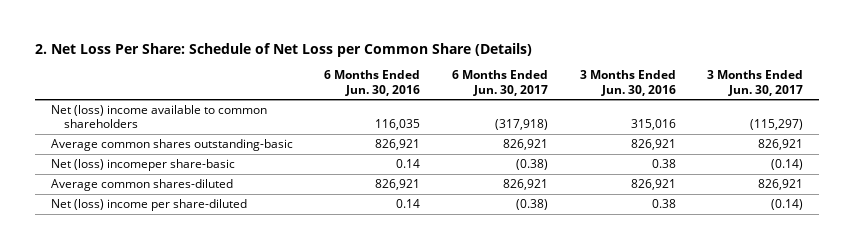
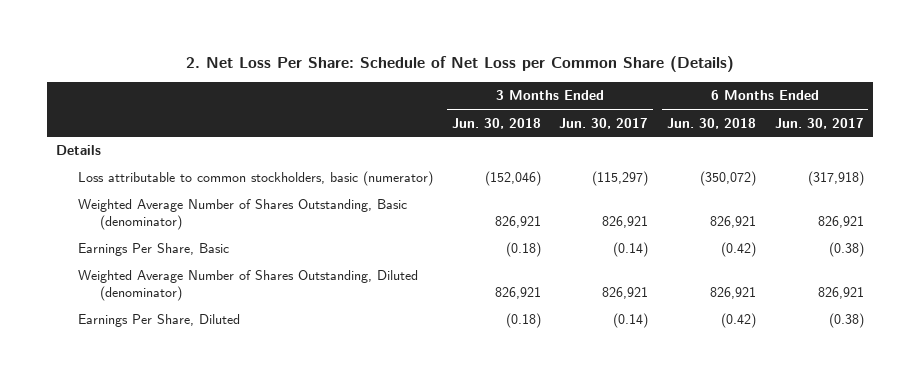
[324,70,421,96] 6 Months Ended Jun. 30, 2016 -> none
[579,70,676,96] 3 Months Ended Jun. 30, 2016 -> none
none -> [451,117,541,129] Jun. 30, 2018
none -> [666,117,756,129] Jun. 30, 2018
none -> [56,145,102,156] Details
[50,105,267,129] Net (loss) income available to common shareholders -> [78,171,434,187] Loss attributable to common stockholders, basic (numerator)
[50,139,293,152] Average common shares outstanding-basic -> [78,199,408,231] Weighted Average Number of Shares Outstanding, Basic (denominator)
[50,159,235,172] Net (loss) incomeper share-basic -> [78,243,230,257] Earnings Per Share, Basic
[50,179,233,192] Average common shares-diluted -> [78,270,419,302] Weighted Average Number of Shares Outstanding, Diluted (denominator)
[50,199,247,212] Net (loss) income per share-diluted -> [78,314,241,328] Earnings Per Share, Diluted

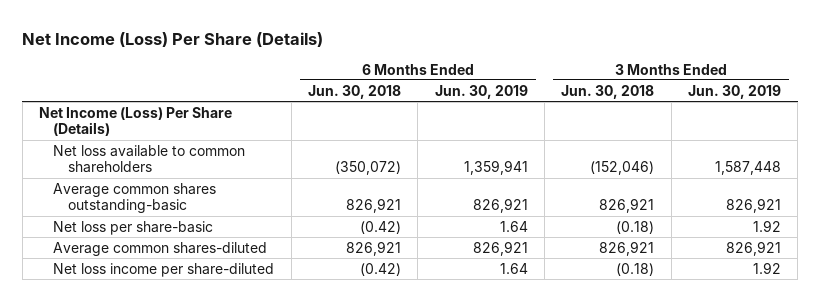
[185,56,734,73] 2. Net Loss Per Share: Schedule of Net Loss per Common Share (Details) -> [22,31,324,47] Net Income (Loss) Per Share (Details)
[559,117,649,129] Jun. 30, 2017 -> none
[774,117,864,129] Jun. 30, 2017 -> none
none -> [434,84,528,99] Jun. 30, 2019
none -> [687,84,781,99] Jun. 30, 2019
[56,145,102,156] Details -> [39,106,233,137] Net Income (Loss) Per Share (Details)
[78,171,434,187] Loss attributable to common stockholders, basic (numerator) -> [53,144,246,174] Net loss available to common shareholders
[78,199,408,231] Weighted Average Number of Shares Outstanding, Basic (denominator) -> [53,182,217,214] Average common shares outstanding-basic
[78,243,230,257] Earnings Per Share, Basic -> [53,220,214,235] Net loss per share-basic
[78,270,419,302] Weighted Average Number of Shares Outstanding, Diluted (denominator) -> [53,241,268,256] Average common shares-diluted
[78,314,241,328] Earnings Per Share, Diluted -> [53,262,275,277] Net loss income per share-diluted

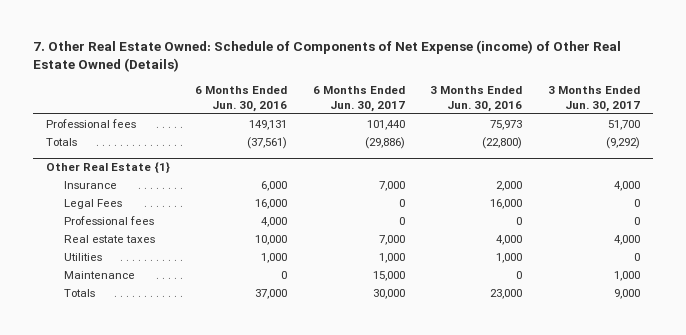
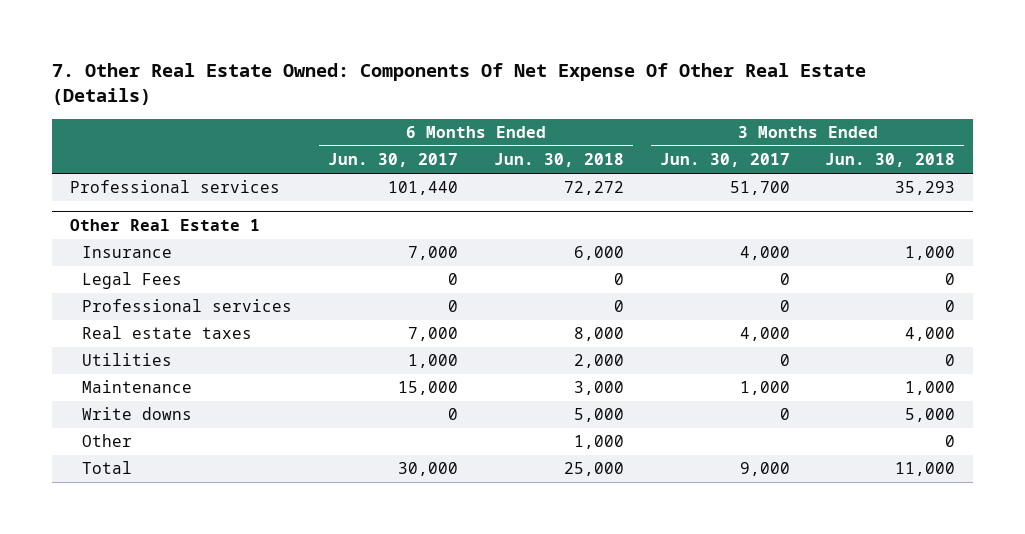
[33,40,622,73] 7. Other Real Estate Owned: Schedule of Components of Net Expense (income) of Other Real Estate Owned (Details) -> [51,63,866,106] 7. Other Real Estate Owned: Components Of Net Expense Of Other Real Estate (Details)
[195,85,288,112] 6 Months Ended Jun. 30, 2016 -> none
[430,85,523,112] 3 Months Ended Jun. 30, 2016 -> none
none -> [493,153,624,168] Jun. 30, 2018
none -> [825,153,956,168] Jun. 30, 2018
[45,138,77,147] Totals -> none
[45,119,136,129] Professional fees -> [69,180,280,194] Professional services
[45,162,170,174] Other Real Estate {1} -> [69,218,260,231] Other Real Estate 1
[64,216,155,226] Professional fees -> [82,299,293,313] Professional services
none -> [82,407,193,421] Write downs
none -> [82,434,133,448] Other
[64,289,96,298] Totals -> [82,461,133,475] Total

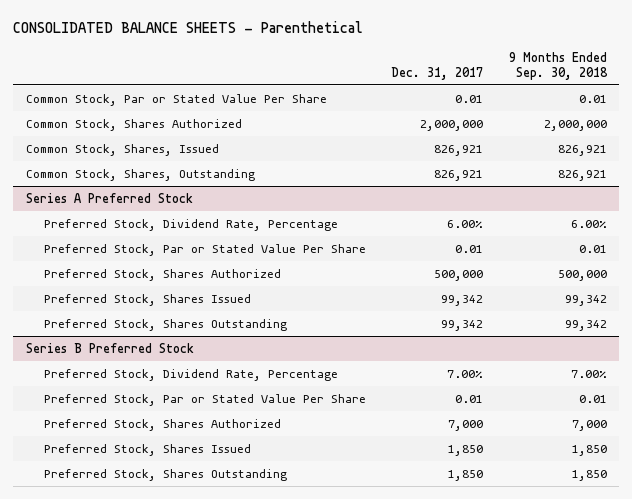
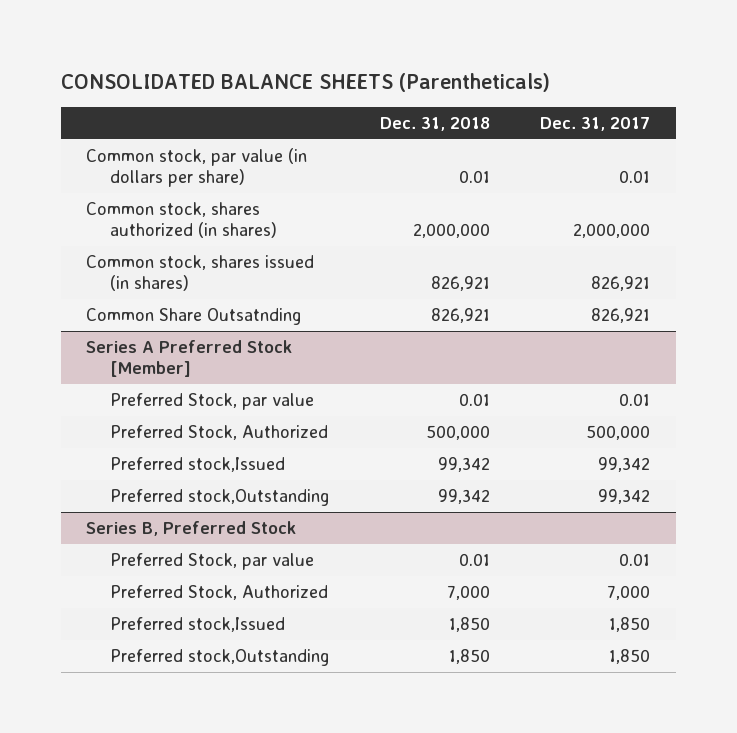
[13,20,364,33] CONSOLIDATED BALANCE SHEETS - Parenthetical -> [60,72,550,92] CONSOLIDATED BALANCE SHEETS (Parentheticals)
[508,52,608,81] 9 Months Ended Sep. 30, 2018 -> none
none -> [379,116,490,131] Dec. 31, 2018
[43,218,338,231] Preferred Stock, Dividend Rate, Percentage -> none
[43,368,338,381] Preferred Stock, Dividend Rate, Percentage -> none
[25,93,327,106] Common Stock, Par or Stated Value Per Share -> [86,148,308,187] Common stock, par value (in dollars per share)
[25,118,242,131] Common Stock, Shares Authorized -> [86,202,278,238] Common stock, shares authorized (in shares)
[25,143,219,156] Common Stock, Shares, Issued -> [86,255,315,291] Common stock, shares issued (in shares)
[25,168,255,181] Common Stock, Shares, Outstanding -> [86,308,302,326] Common Share Outsatnding
[25,192,193,203] Series A Preferred Stock -> [86,340,293,377] Series A Preferred Stock [Member]
[43,243,366,256] Preferred Stock, Par or Stated Value Per Share -> [110,393,315,411] Preferred Stock, par value
[43,268,281,281] Preferred Stock, Shares Authorized -> [110,425,329,441] Preferred Stock, Authorized
[43,293,251,306] Preferred Stock, Shares Issued -> [110,457,286,473] Preferred stock,Issued
[43,318,287,331] Preferred Stock, Shares Outstanding -> [110,489,330,507] Preferred stock,Outstanding
[25,342,194,353] Series B Preferred Stock -> [86,521,297,537] Series B, Preferred Stock
[43,393,366,406] Preferred Stock, Par or Stated Value Per Share -> [110,553,315,571] Preferred Stock, par value
[43,418,281,431] Preferred Stock, Shares Authorized -> [110,585,329,601] Preferred Stock, Authorized
[43,443,251,456] Preferred Stock, Shares Issued -> [110,617,286,633] Preferred stock,Issued
[43,468,287,481] Preferred Stock, Shares Outstanding -> [110,649,330,667] Preferred stock,Outstanding

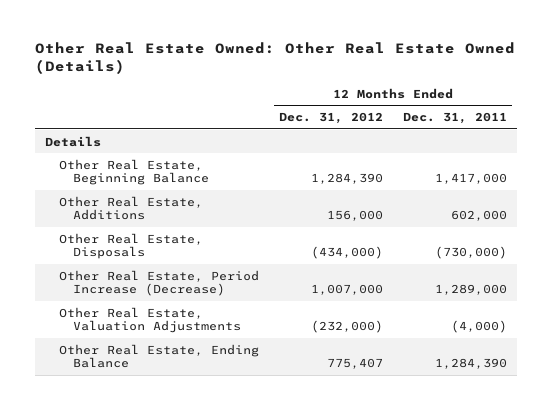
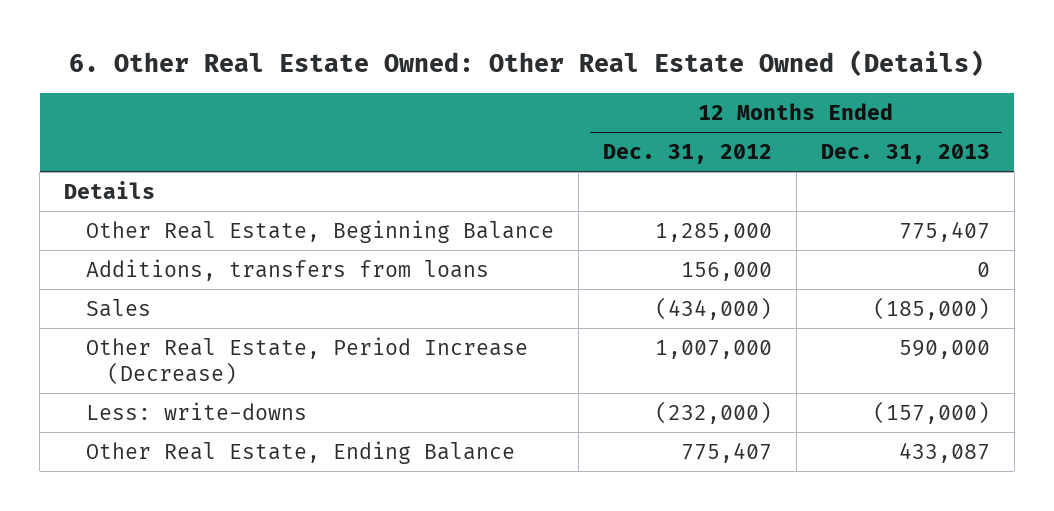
[35,42,516,75] Other Real Estate Owned: Other Real Estate Owned (Details) -> [68,50,984,77] 6. Other Real Estate Owned: Other Real Estate Owned (Details)
[402,112,507,125] Dec. 31, 2011 -> none
none -> [820,144,990,165] Dec. 31, 2013
[310,173,383,185] 1,284,390 -> [654,222,772,242] 1,285,000
[59,195,204,221] Other Real Estate, Additions -> [85,258,489,281] Additions, transfers from loans
[59,232,204,260] Other Real Estate, Disposals -> [85,298,151,317] Sales
[59,306,242,334] Other Real Estate, Valuation Adjustments -> [85,401,307,420] Less: write-downs

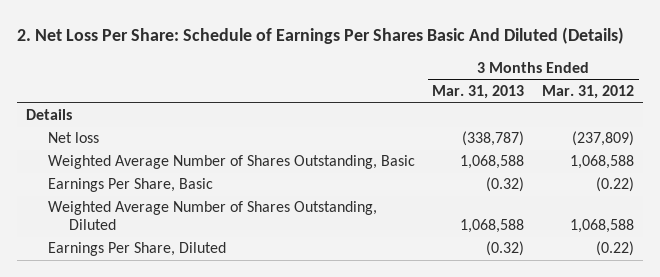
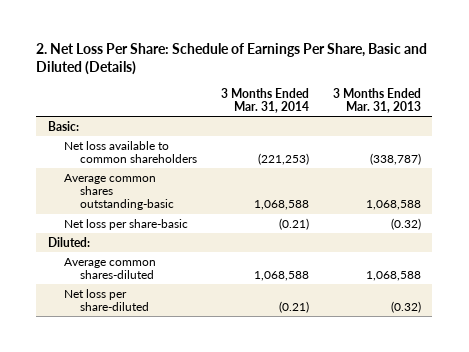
[17,27,625,45] 2. Net Loss Per Share: Schedule of Earnings Per Shares Basic And Diluted (Details) -> [36,43,428,76] 2. Net Loss Per Share: Schedule of Earnings Per Share, Basic and Diluted (Details)
[542,85,635,100] Mar. 31, 2012 -> none
none -> [220,87,309,114] 3 Months Ended Mar. 31, 2014
[26,109,73,121] Details -> none
none -> [48,120,80,131] Basic:
[47,132,99,144] Net loss -> [64,140,198,163] Net loss available to common shareholders
[47,155,415,170] Weighted Average Number of Shares Outstanding, Basic -> [64,173,175,211] Average common shares outstanding-basic
[47,178,213,193] Earnings Per Share, Basic -> [64,218,189,230] Net loss per share-basic
none -> [48,236,91,247] Diluted:
[47,201,377,231] Weighted Average Number of Shares Outstanding, Diluted -> [64,257,157,279] Average common shares-diluted
[47,242,226,257] Earnings Per Share, Diluted -> [64,288,150,311] Net loss per share-diluted

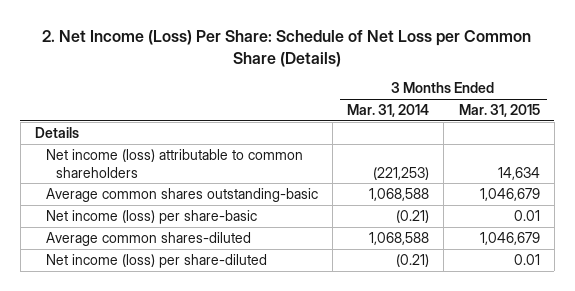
[36,43,428,76] 2. Net Loss Per Share: Schedule of Earnings Per Share, Basic and Diluted (Details) -> [42,30,532,67] 2. Net Income (Loss) Per Share: Schedule of Net Loss per Common Share (Details)
[332,87,421,114] 3 Months Ended Mar. 31, 2013 -> none
none -> [458,103,540,117] Mar. 31, 2015
[48,120,80,131] Basic: -> none
none -> [35,126,80,138] Details
[64,140,198,163] Net loss available to common shareholders -> [45,148,303,178] Net income (loss) attributable to common shareholders
[48,236,91,247] Diluted: -> none
[64,218,189,230] Net loss per share-basic -> [45,209,257,224] Net income (loss) per share-basic
[64,288,150,311] Net loss per share-diluted -> [45,253,267,268] Net income (loss) per share-diluted

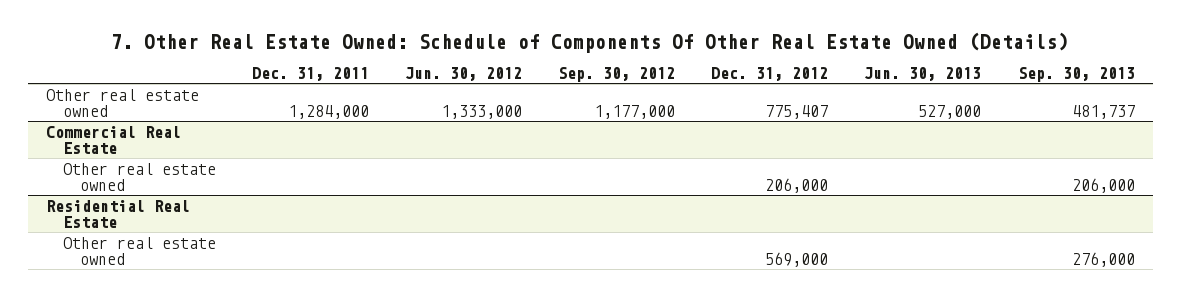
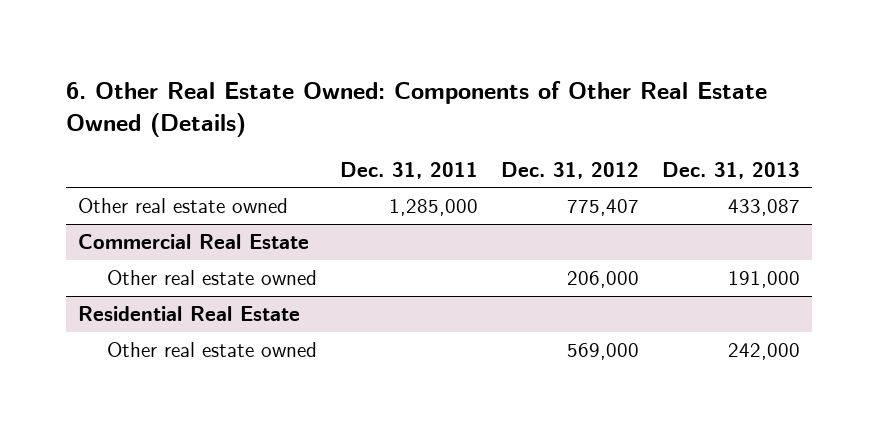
[111,31,1069,53] 7. Other Real Estate Owned: Schedule of Components Of Other Real Estate Owned (Details) -> [66,80,768,138] 6. Other Real Estate Owned: Components of Other Real Estate Owned (Details)
[405,67,523,82] Jun. 30, 2012 -> none
[558,67,676,83] Sep. 30, 2012 -> none
[864,67,982,82] Jun. 30, 2013 -> none
[1017,67,1135,83] Sep. 30, 2013 -> none
none -> [662,161,801,179] Dec. 31, 2013
[287,105,369,120] 1,284,000 -> [389,199,479,217] 1,285,000

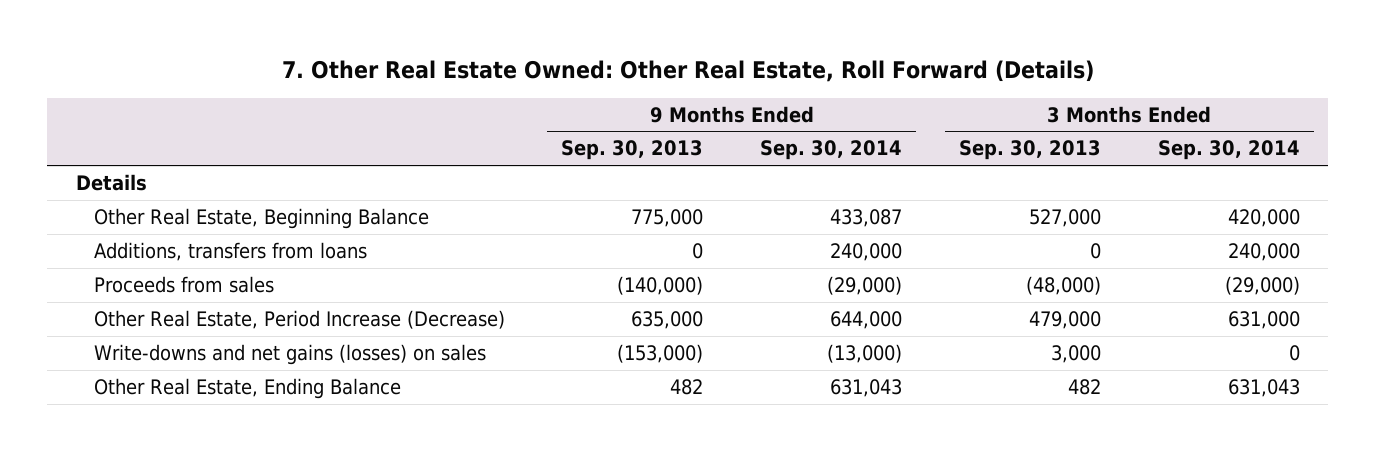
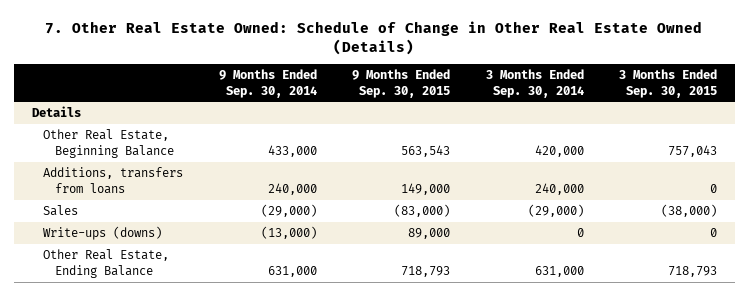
[281,59,1094,82] 7. Other Real Estate Owned: Other Real Estate, Roll Forward (Details) -> [45,20,703,55] 7. Other Real Estate Owned: Schedule of Change in Other Real Estate Owned (Details)
[561,140,704,161] Sep. 30, 2013 -> none
[958,140,1101,161] Sep. 30, 2013 -> none
none -> [352,68,451,98] 9 Months Ended Sep. 30, 2015
none -> [619,68,718,98] 3 Months Ended Sep. 30, 2015
[830,209,903,228] 433,087 -> [267,145,317,158] 433,000
[93,310,505,330] Other Real Estate, Period Increase (Decrease) -> none
[93,276,274,294] Proceeds from sales -> [43,205,79,217] Sales
[93,344,486,366] Write-downs and net gains (losses) on sales -> [43,226,163,241] Write-ups (downs)
[830,379,903,398] 631,043 -> [267,266,317,278] 631,000
[1227,379,1300,398] 631,043 -> [534,266,584,278] 631,000

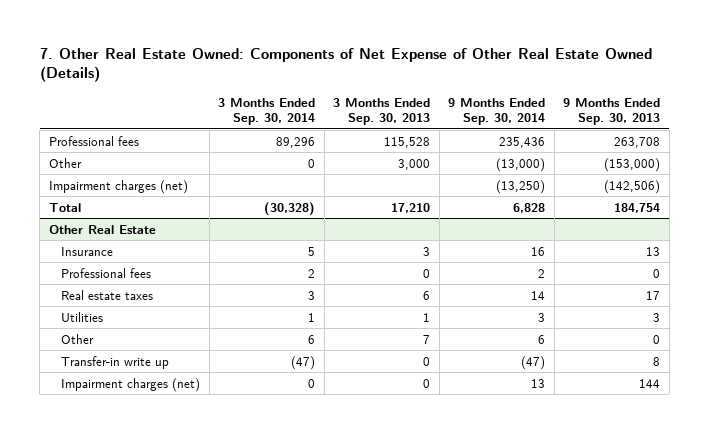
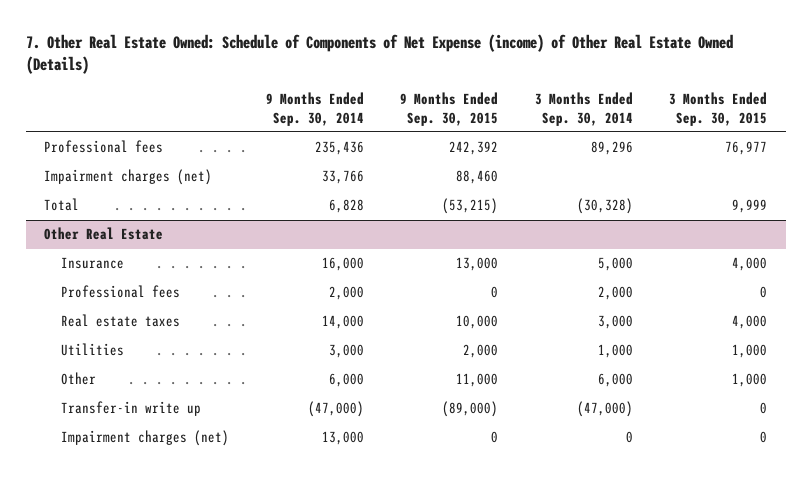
[39,47,652,83] 7. Other Real Estate Owned: Components of Net Expense of Other Real Estate Owned (Details) -> [25,33,733,75] 7. Other Real Estate Owned: Schedule of Components of Net Expense (income) of Other Real Estate Owned (Details)
[333,97,431,126] 3 Months Ended Sep. 30, 2013 -> none
[563,97,661,126] 9 Months Ended Sep. 30, 2013 -> none
none -> [400,92,499,126] 9 Months Ended Sep. 30, 2015
none -> [669,92,768,126] 3 Months Ended Sep. 30, 2015
[48,157,82,168] Other -> none
[496,179,546,194] (13,250) -> [321,170,364,185] 33,766
[308,246,316,256] 5 -> [597,257,633,272] 5,000
[531,246,546,256] 16 -> [321,257,364,272] 16,000
[308,268,316,278] 2 -> [597,286,633,301] 2,000
[538,268,546,278] 2 -> [328,286,364,301] 2,000
[308,290,316,300] 3 -> [597,315,633,330] 3,000
[531,290,546,300] 14 -> [321,315,364,330] 14,000
[308,312,316,322] 1 -> [597,344,633,359] 1,000
[538,312,546,322] 3 -> [328,344,364,359] 3,000
[308,334,316,344] 6 -> [597,373,633,388] 6,000
[538,334,546,344] 6 -> [328,373,364,388] 6,000
[291,355,316,370] (47) -> [576,401,633,418] (47,000)
[521,355,546,370] (47) -> [307,401,364,418] (47,000)
[531,378,546,388] 13 -> [321,431,364,446] 13,000

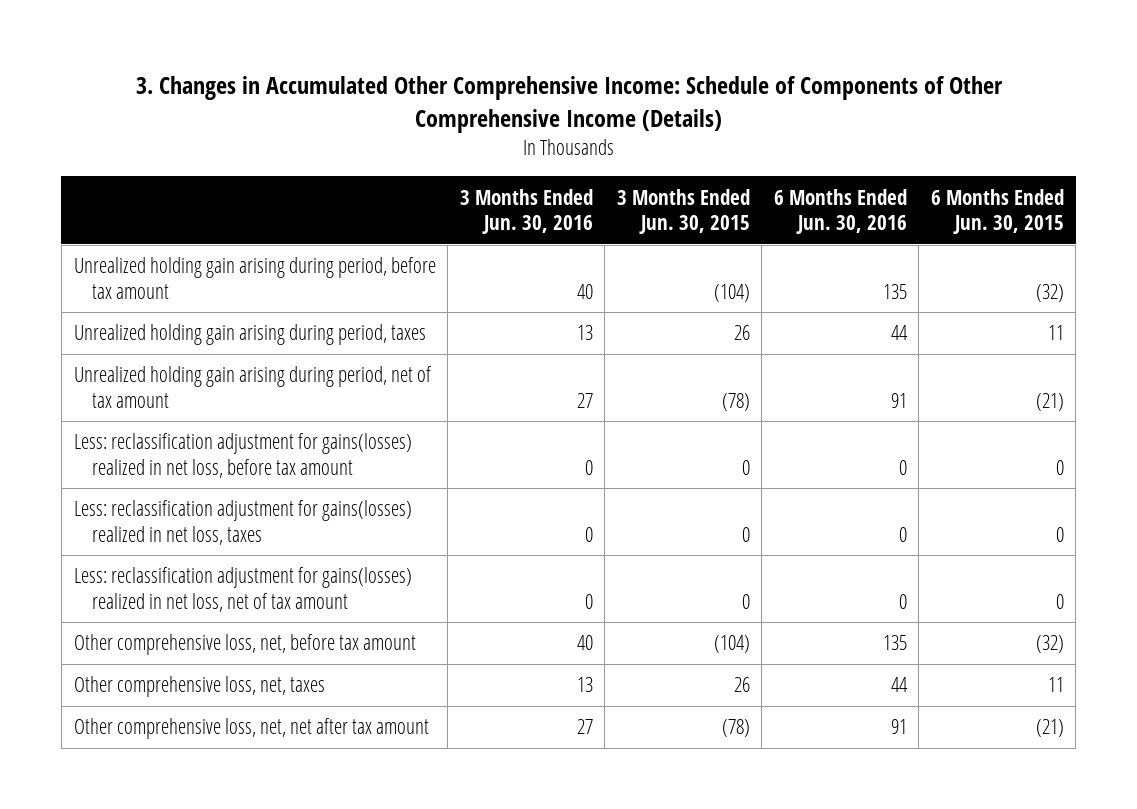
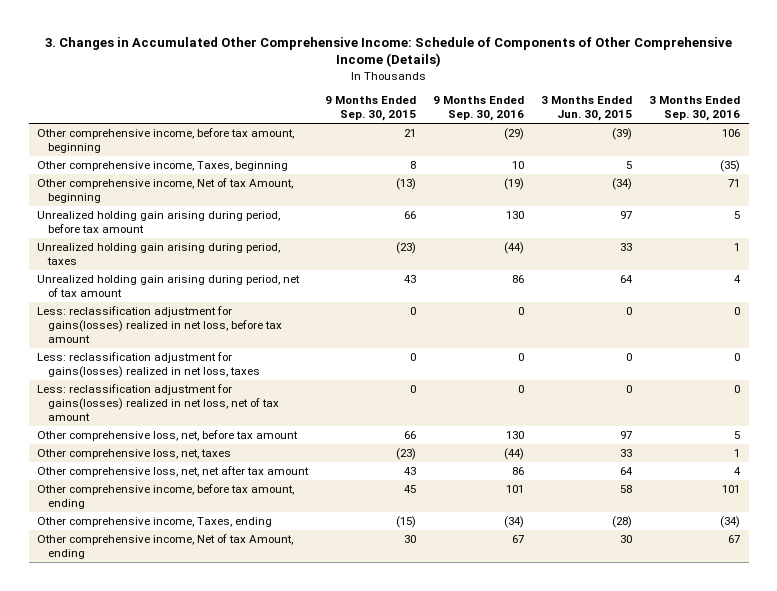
[459,188,593,235] 3 Months Ended Jun. 30, 2016 -> none
[773,188,907,235] 6 Months Ended Jun. 30, 2016 -> none
[930,188,1064,235] 6 Months Ended Jun. 30, 2015 -> none
none -> [325,96,417,122] 9 Months Ended Sep. 30, 2015
none -> [433,96,525,122] 9 Months Ended Sep. 30, 2016
none -> [649,96,741,122] 3 Months Ended Sep. 30, 2016
none -> [37,127,295,154] Other comprehensive income, before tax amount, beginning
none -> [37,160,289,171] Other comprehensive income, Taxes, beginning
none -> [37,177,294,204] Other comprehensive income, Net of tax Amount, beginning
[713,283,750,302] (104) -> [620,210,633,219] 97
[733,325,750,341] 26 -> [620,242,633,251] 33
[721,392,750,411] (78) -> [620,274,634,283] 64
[713,635,750,654] (104) -> [620,430,633,439] 97
[733,677,750,693] 26 -> [620,448,633,457] 33
[721,719,750,738] (78) -> [620,466,634,475] 64
none -> [37,483,295,510] Other comprehensive income, before tax amount, ending
none -> [37,516,273,527] Other comprehensive income, Taxes, ending
none -> [37,533,294,560] Other comprehensive income, Net of tax Amount, ending

